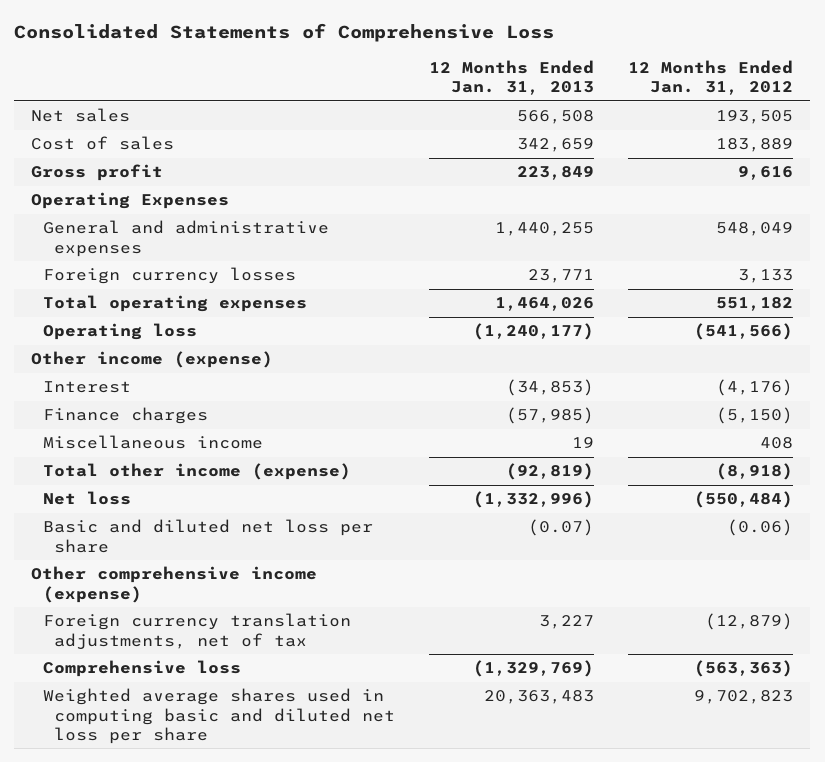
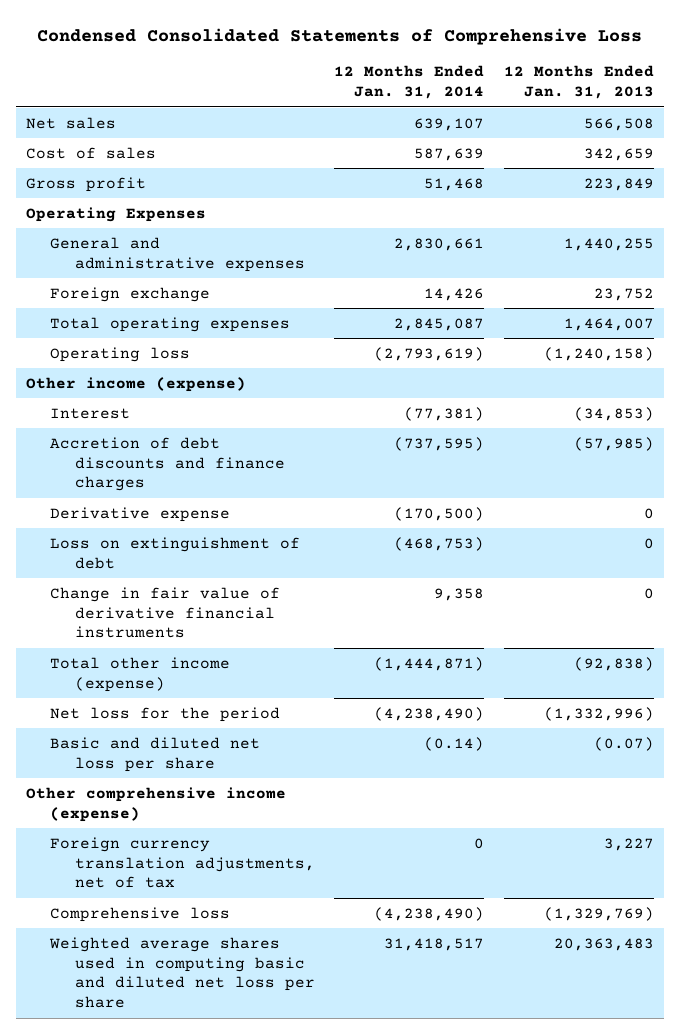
[14,23,555,43] Consolidated Statements of Comprehensive Loss -> [36,27,642,45] Condensed Consolidated Statements of Comprehensive Loss
[628,60,794,96] 12 Months Ended Jan. 31, 2012 -> none
none -> [334,65,485,100] 12 Months Ended Jan. 31, 2014
[42,267,296,285] Foreign currency losses -> [50,286,211,302] Foreign exchange
[528,269,595,284] 23,771 -> [594,287,655,301] 23,752
[495,297,595,312] 1,464,026 -> [564,317,655,331] 1,464,007
[473,323,595,341] (1,240,177) -> [544,346,655,361] (1,240,158)
[42,435,263,450] Miscellaneous income -> none
[42,407,208,425] Finance charges -> [50,436,285,492] Accretion of debt discounts and finance charges
none -> [50,506,231,522] Derivative expense
none -> [50,536,301,569] Loss on extinguishment of debt
none -> [50,586,281,639] Change in fair value of derivative financial instruments
[506,463,595,481] (92,819) -> [574,656,655,671] (92,838)
[42,491,131,506] Net loss -> [50,706,281,722] Net loss for the period

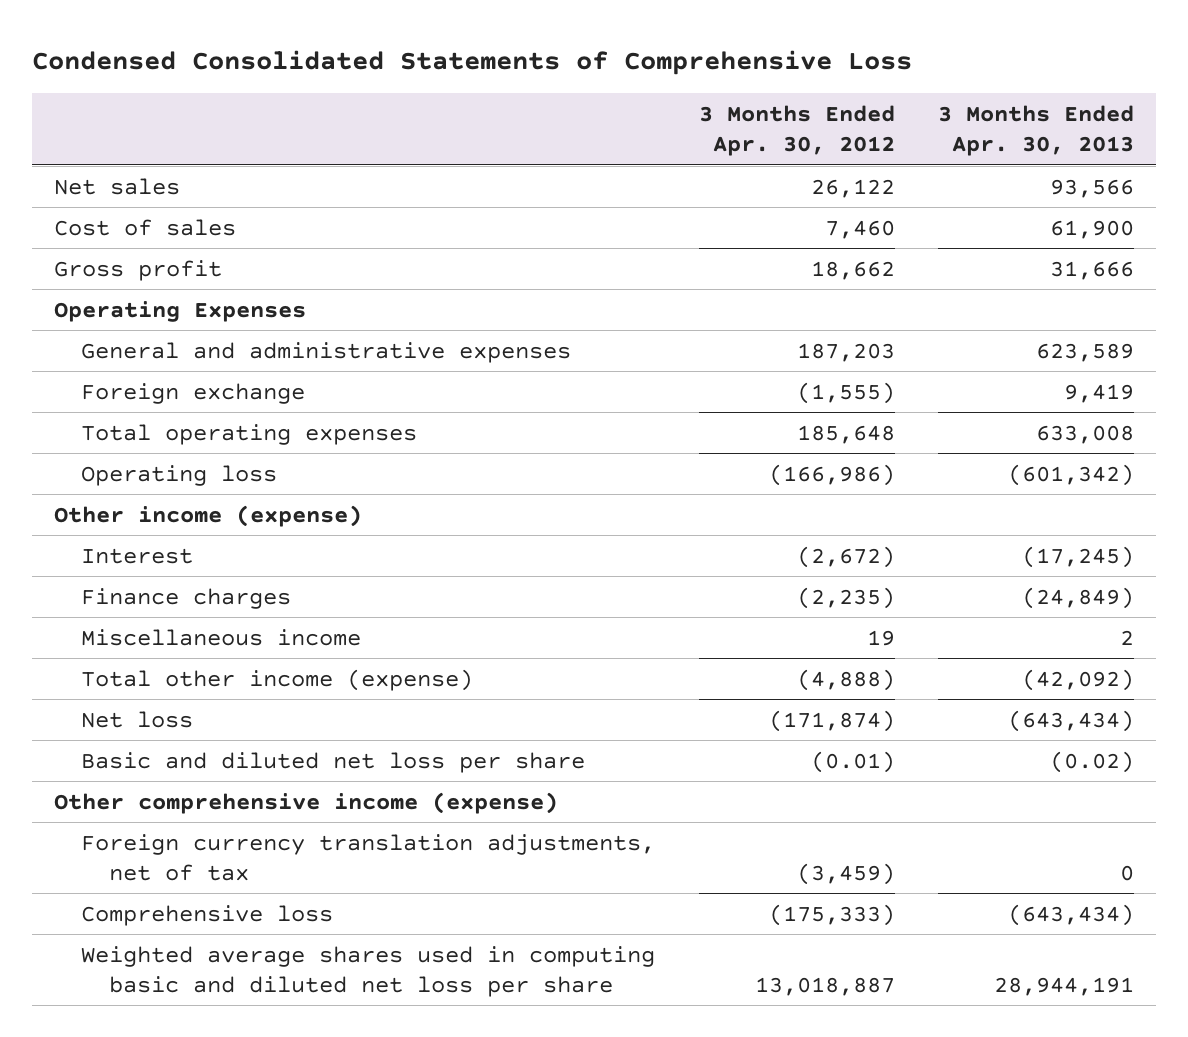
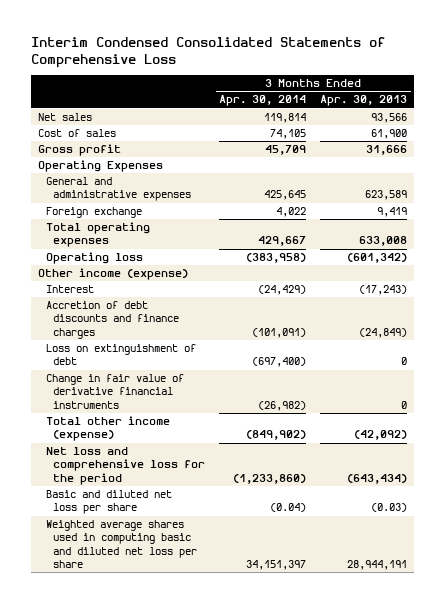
[31,50,912,76] Condensed Consolidated Statements of Comprehensive Loss -> [30,37,385,68] Interim Condensed Consolidated Statements of Comprehensive Loss
[698,105,895,157] 3 Months Ended Apr. 30, 2012 -> none
none -> [219,95,307,107] Apr. 30, 2014
[81,628,362,646] Miscellaneous income -> none
[1022,545,1135,568] (17,245) -> [359,285,408,296] (17,243)
[81,587,292,609] Finance charges -> [45,301,180,339] Accretion of debt discounts and finance charges
none -> [45,344,196,366] Loss on extinguishment of debt
none -> [45,374,184,409] Change in fair value of derivative financial instruments
[53,791,558,814] Other comprehensive income (expense) -> none
[81,833,656,881] Foreign currency translation adjustments, net of tax -> none
[81,904,334,926] Comprehensive loss -> none
[81,710,194,728] Net loss -> [45,447,206,485] Net loss and comprehensive loss for the period
[1050,750,1135,773] (0.02) -> [371,503,408,513] (0.03)

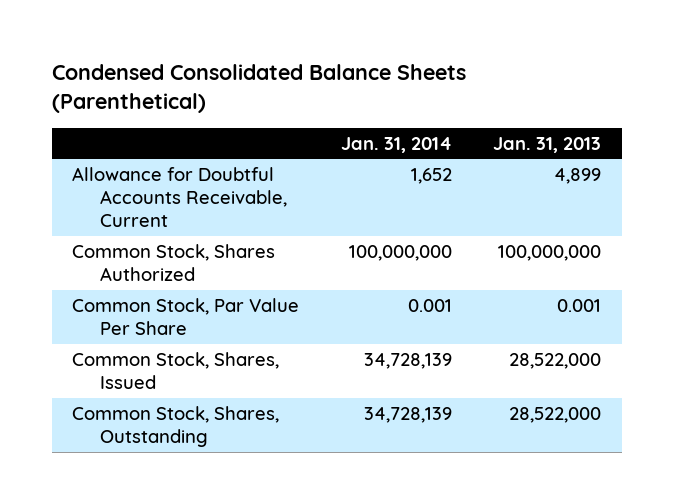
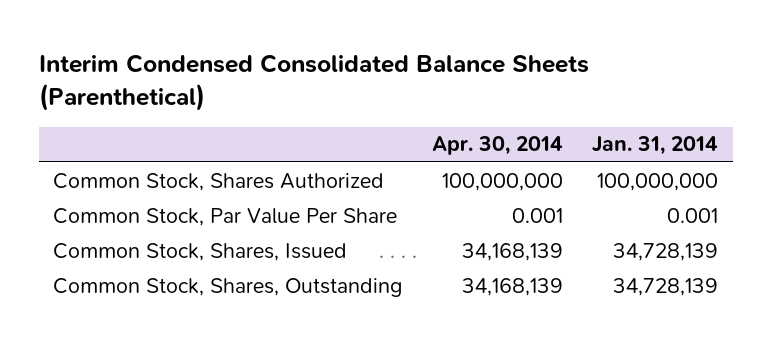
[51,64,466,114] Condensed Consolidated Balance Sheets (Parenthetical) -> [38,53,589,112] Interim Condensed Consolidated Balance Sheets (Parenthetical)
[493,136,602,153] Jan. 31, 2013 -> none
none -> [431,136,563,156] Apr. 30, 2014
[72,166,288,228] Allowance for Doubtful Accounts Receivable, Current -> none

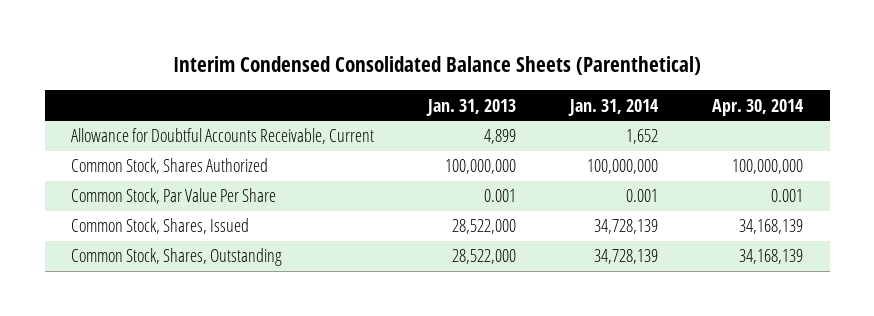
none -> [426,98,517,116] Jan. 31, 2013
none -> [71,128,375,145] Allowance for Doubtful Accounts Receivable, Current

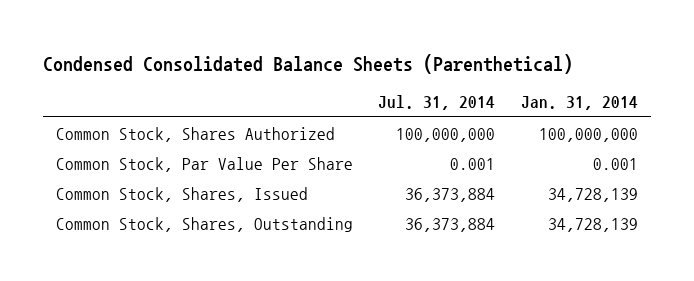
[173,56,702,76] Interim Condensed Consolidated Balance Sheets (Parenthetical) -> [42,53,573,74] Condensed Consolidated Balance Sheets (Parenthetical)
[426,98,517,116] Jan. 31, 2013 -> none
[711,98,804,116] Apr. 30, 2014 -> none
none -> [378,95,496,111] Jul. 31, 2014
[71,128,375,145] Allowance for Doubtful Accounts Receivable, Current -> none

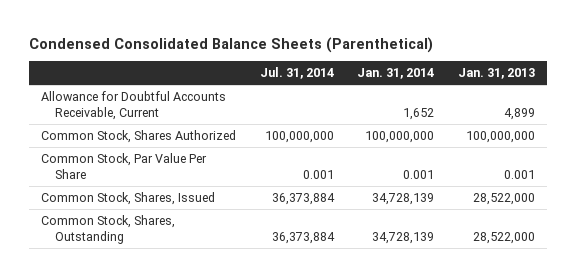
none -> [458,68,536,80] Jan. 31, 2013
none -> [41,90,227,120] Allowance for Doubtful Accounts Receivable, Current

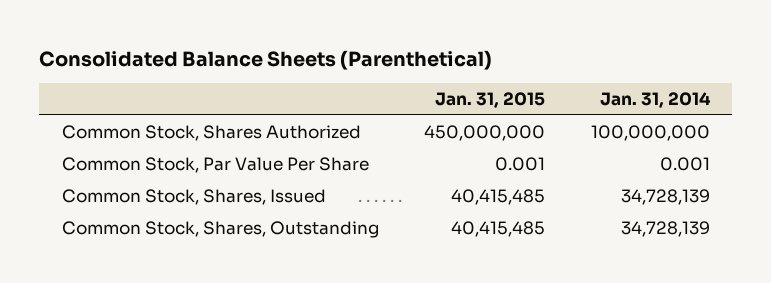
[29,36,434,53] Condensed Consolidated Balance Sheets (Parenthetical) -> [39,49,493,70] Consolidated Balance Sheets (Parenthetical)
[259,67,334,80] Jul. 31, 2014 -> none
[458,68,536,80] Jan. 31, 2013 -> none
none -> [435,92,546,109] Jan. 31, 2015
[41,90,227,120] Allowance for Doubtful Accounts Receivable, Current -> none

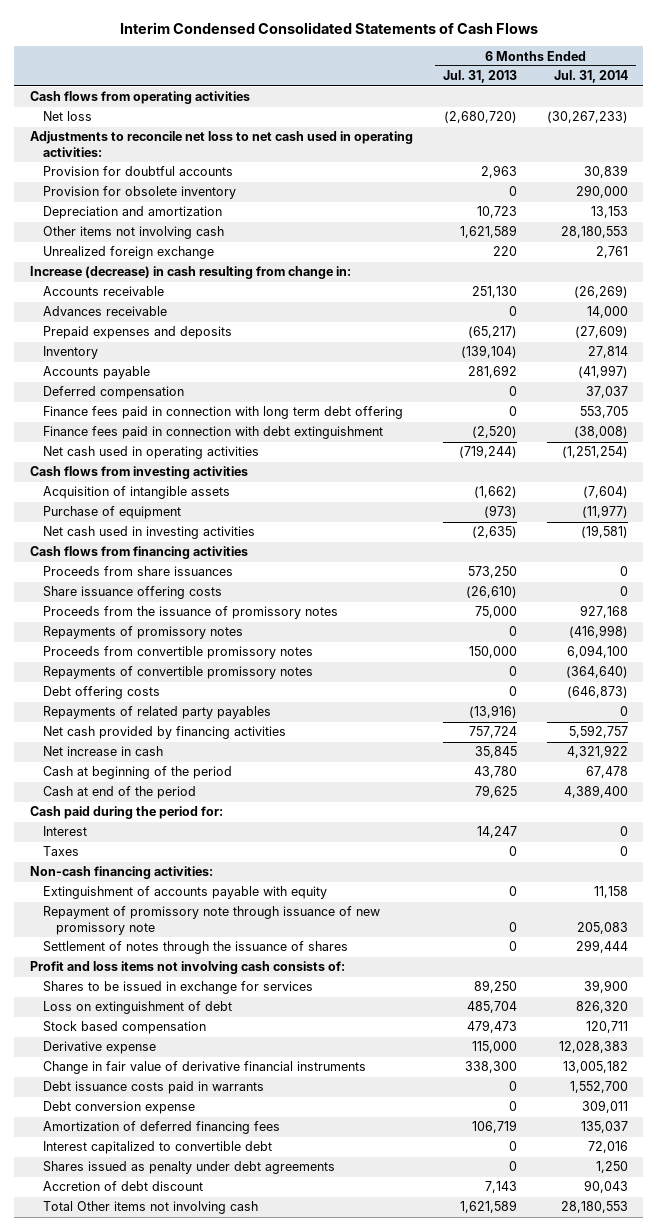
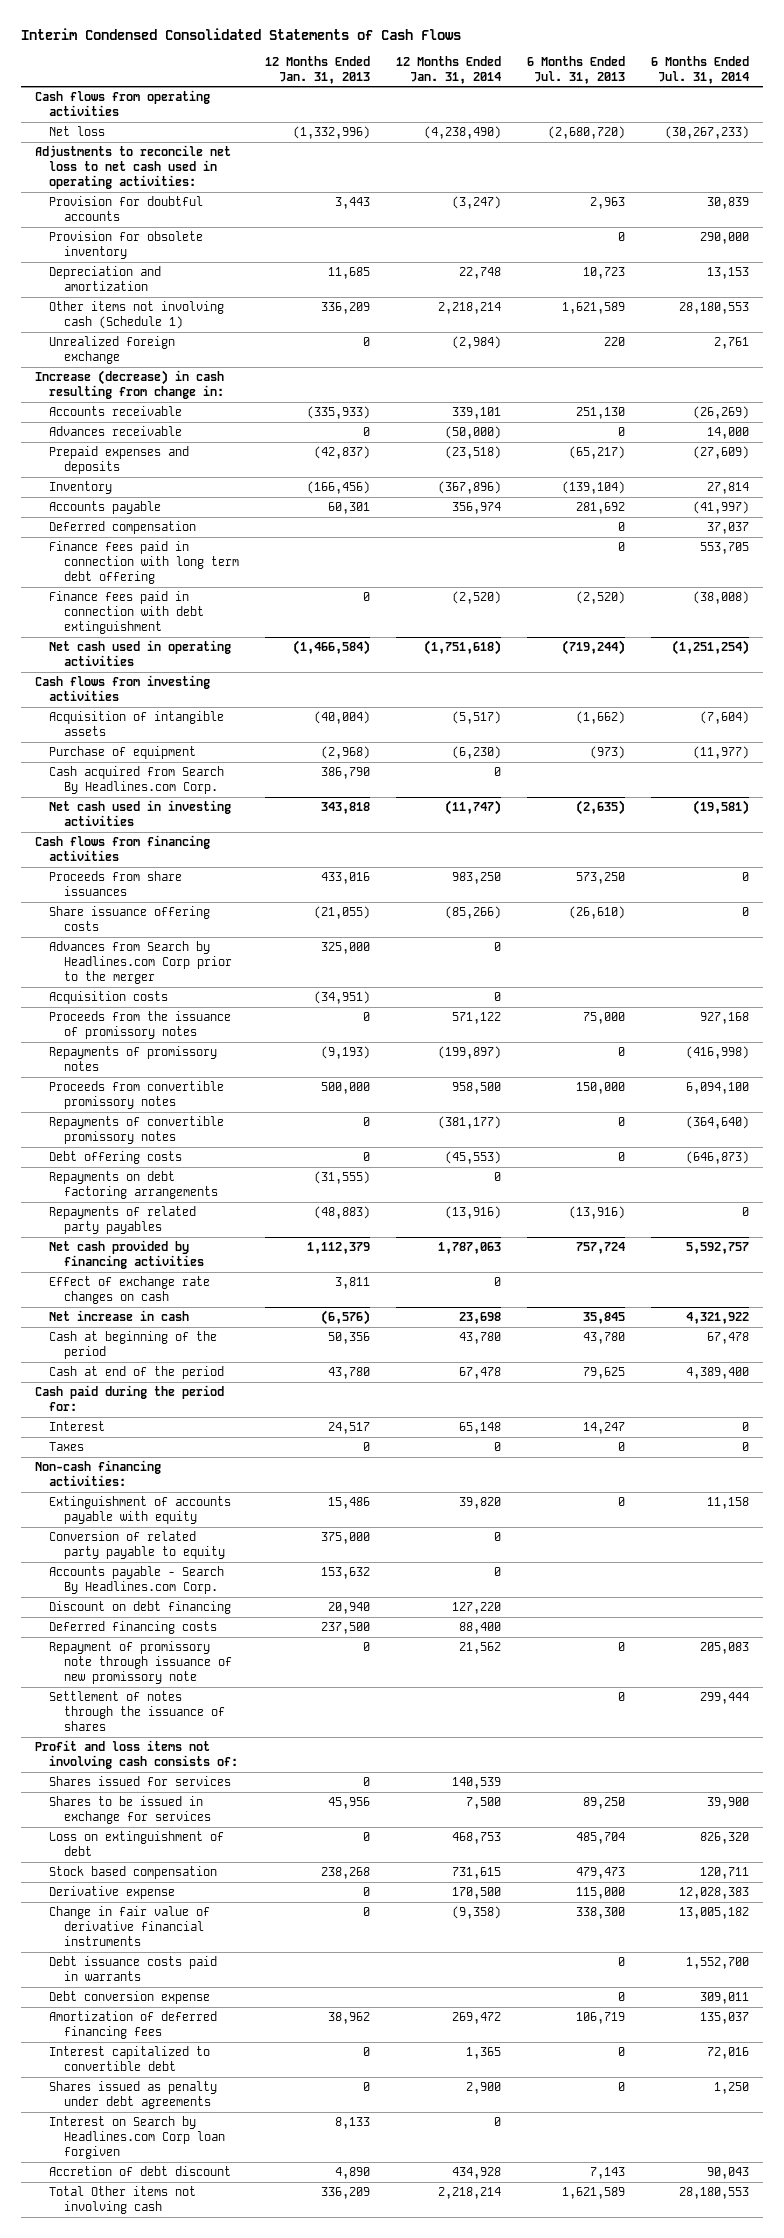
none -> [264,55,370,84] 12 Months Ended Jan. 31, 2013
none -> [395,55,501,84] 12 Months Ended Jan. 31, 2014
[43,226,225,240] Other items not involving cash -> [49,300,225,329] Other items not involving cash (Schedule 1)
none -> [49,765,225,794] Cash acquired from Search By Headlines.com Corp.
none -> [49,940,232,985] Advances from Search by Headlines.com Corp prior to the merger
none -> [49,990,169,1004] Acquisition costs
none -> [49,1170,218,1199] Repayments on debt factoring arrangements
none -> [49,1275,211,1304] Effect of exchange rate changes on cash
none -> [49,1530,225,1559] Conversion of related party payable to equity
none -> [49,1565,225,1594] Accounts payable - Search By Headlines.com Corp.
none -> [49,1600,232,1614] Discount on debt financing
none -> [49,1620,218,1634] Deferred financing costs
none -> [49,1775,232,1786] Shares issued for services
none -> [49,2115,225,2160] Interest on Search by Headlines.com Corp loan forgiven

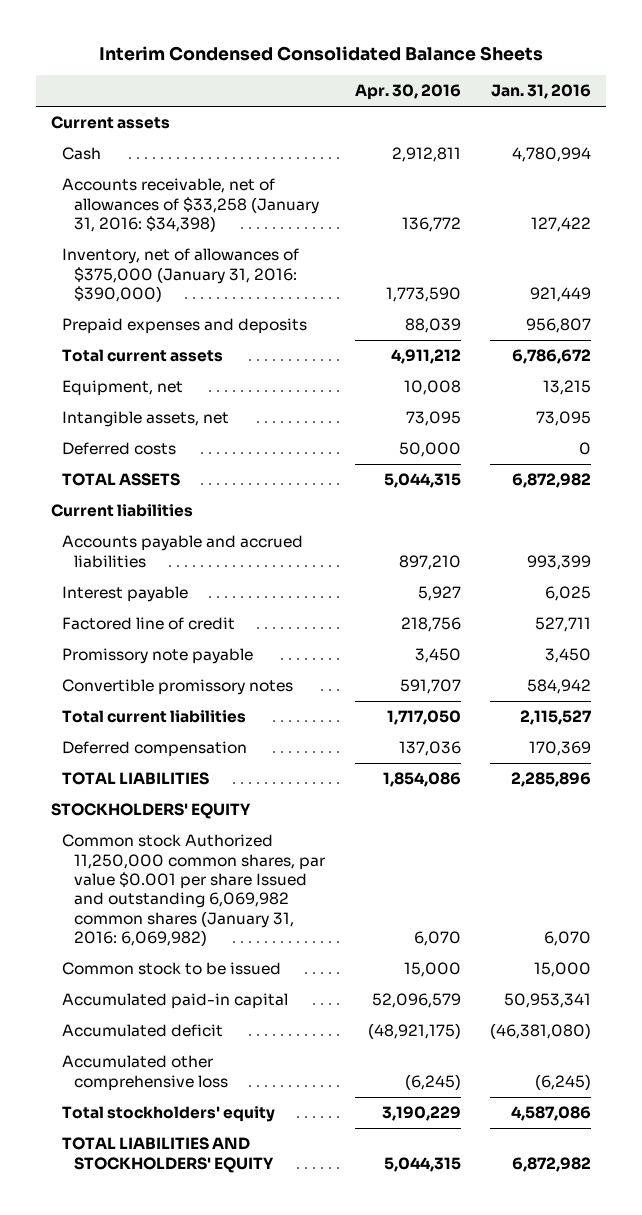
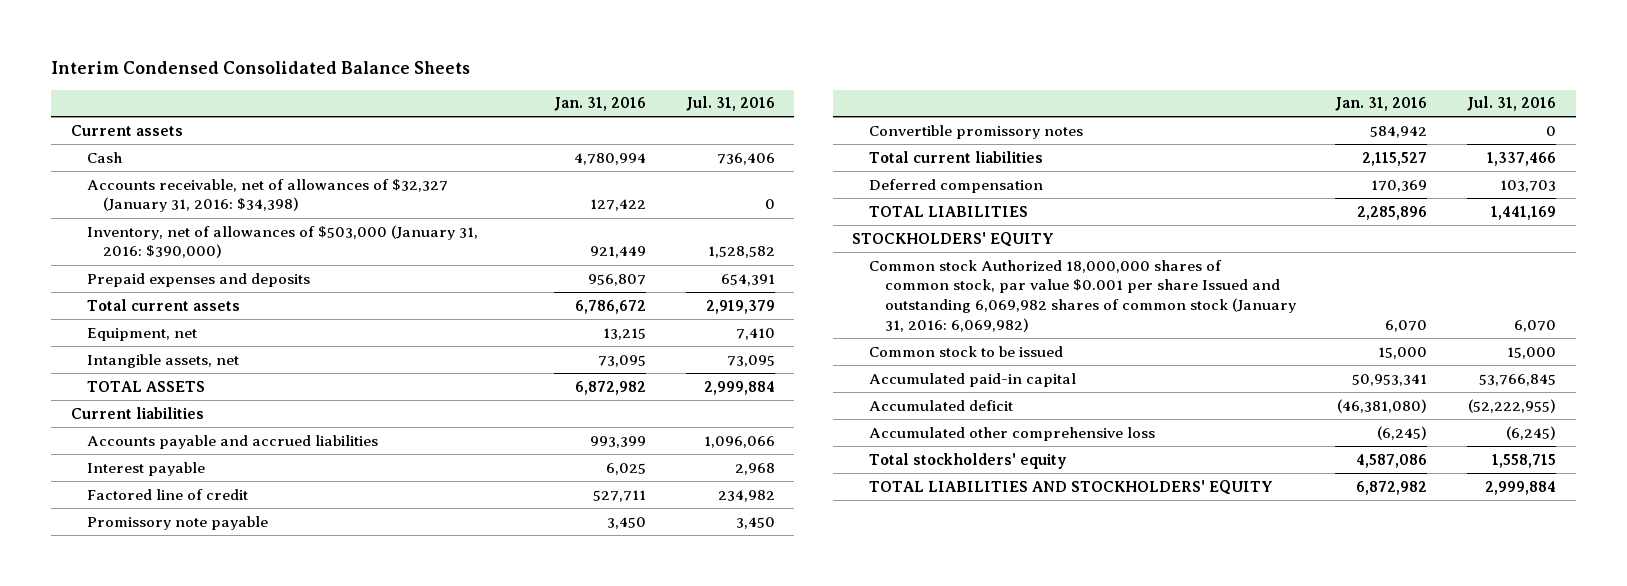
[354,84,461,101] Apr. 30, 2016 -> none
none -> [685,96,775,112] Jul. 31, 2016
[62,178,320,232] Accounts receivable, net of allowances of $33,258 (January 31, 2016: $34,398) -> [86,178,448,213] Accounts receivable, net of allowances of $32,327 (January 31, 2016: $34,398)
[62,248,300,302] Inventory, net of allowances of $375,000 (January 31, 2016: $390,000) -> [86,224,478,259] Inventory, net of allowances of $503,000 (January 31, 2016: $390,000)
[62,442,177,456] Deferred costs -> none
[62,834,326,946] Common stock Authorized 11,250,000 common shares, par value $0.001 per share Issued and outstanding 6,069,982 common shares (January 31, 2016: 6,069,982) -> [868,259,1296,332] Common stock Authorized 18,000,000 shares of common stock, par value $0.001 per share Issued and outstanding 6,069,982 shares of common stock (January 31, 2016: 6,069,982)

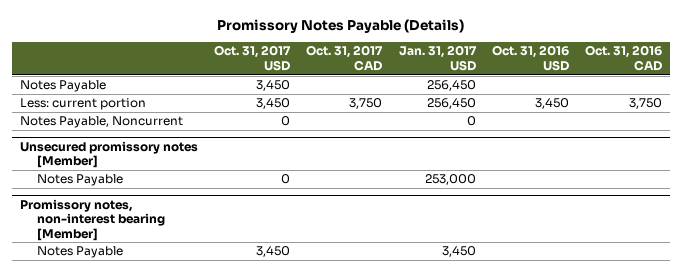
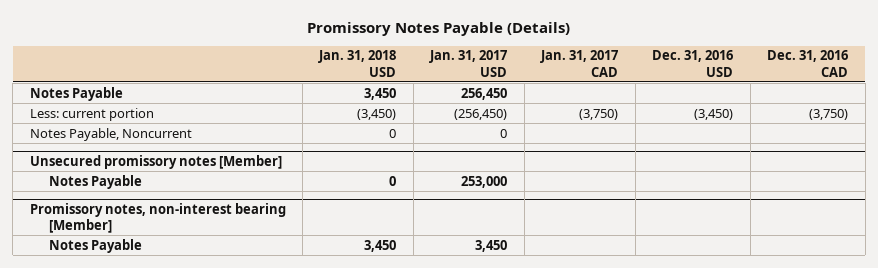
[214,45,292,71] Oct. 31, 2017 USD -> none
[306,45,384,71] Oct. 31, 2017 CAD -> none
[491,45,569,71] Oct. 31, 2016 USD -> none
[585,45,663,71] Oct. 31, 2016 CAD -> none
none -> [318,50,397,77] Jan. 31, 2018 USD
none -> [540,50,619,77] Jan. 31, 2017 CAD
none -> [652,50,734,77] Dec. 31, 2016 USD
none -> [767,50,849,77] Dec. 31, 2016 CAD
[426,98,476,110] 256,450 -> [454,108,508,120] (256,450)

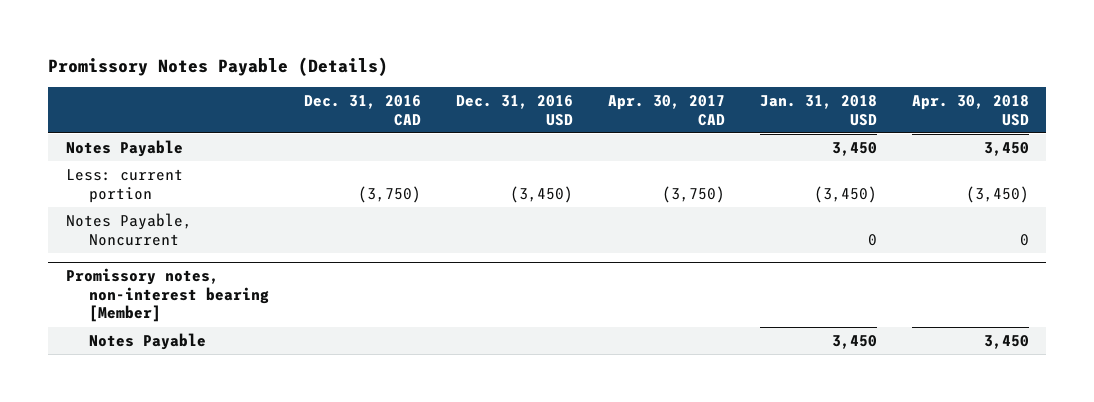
[429,50,508,77] Jan. 31, 2017 USD -> none
[540,50,619,77] Jan. 31, 2017 CAD -> none
none -> [607,95,725,126] Apr. 30, 2017 CAD
none -> [911,95,1029,126] Apr. 30, 2018 USD
[29,154,282,169] Unsecured promissory notes [Member] -> none
[48,174,142,189] Notes Payable -> none

